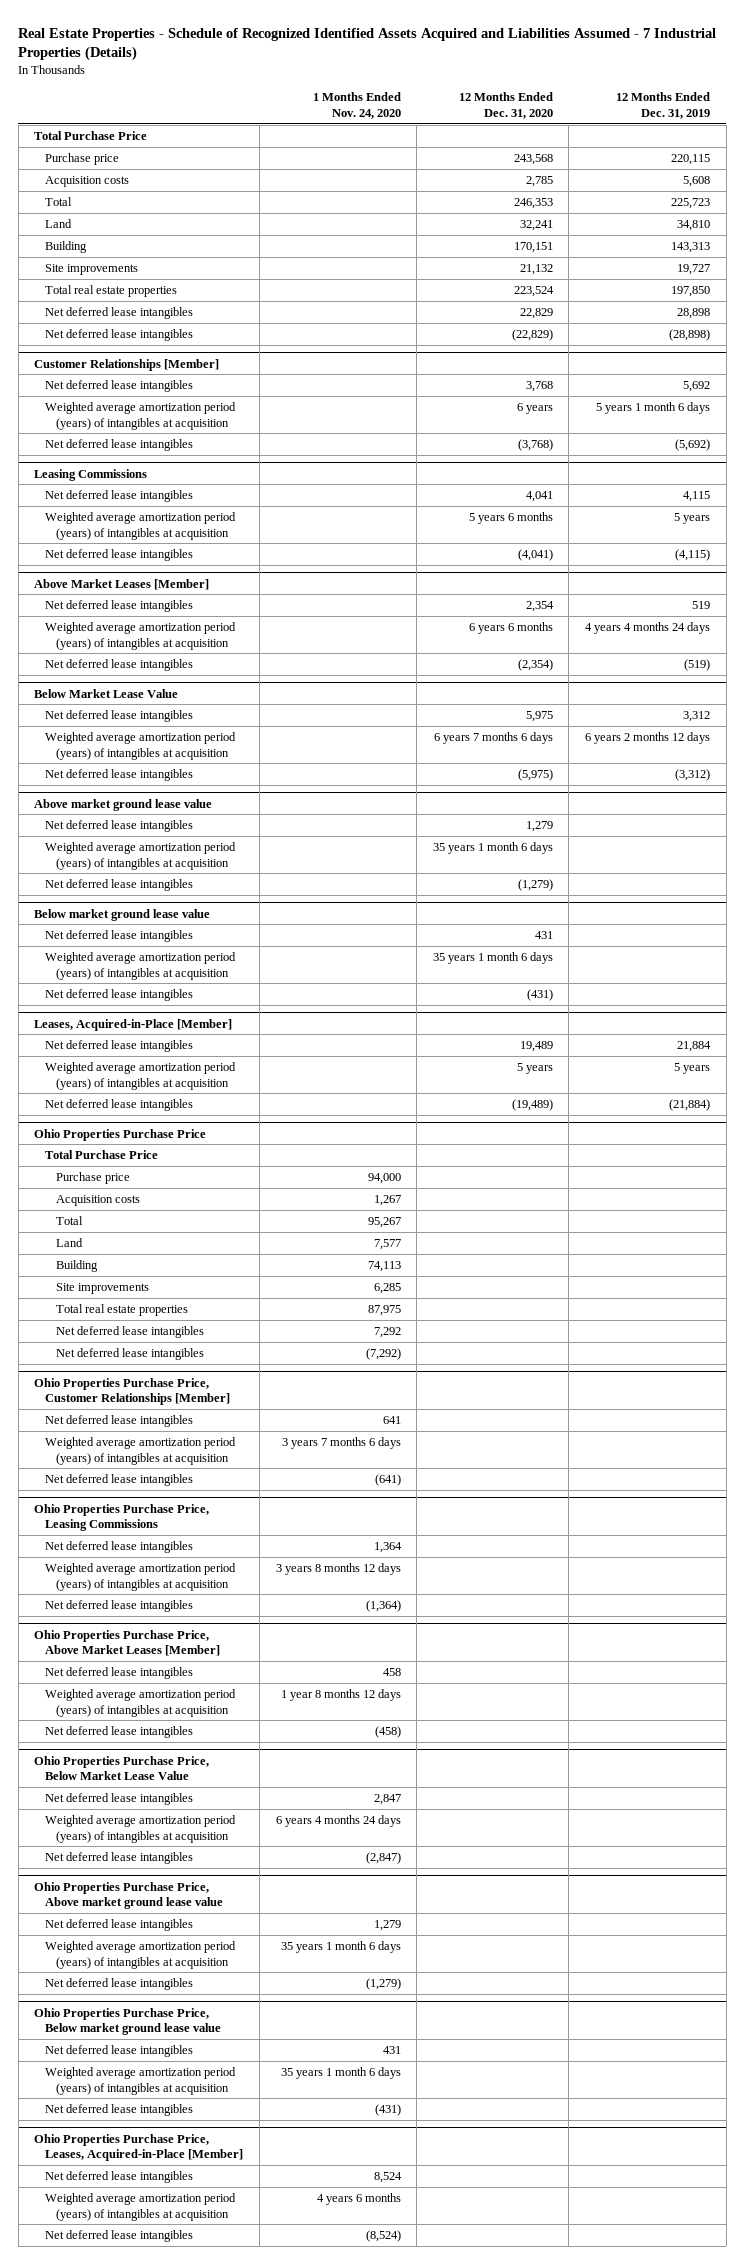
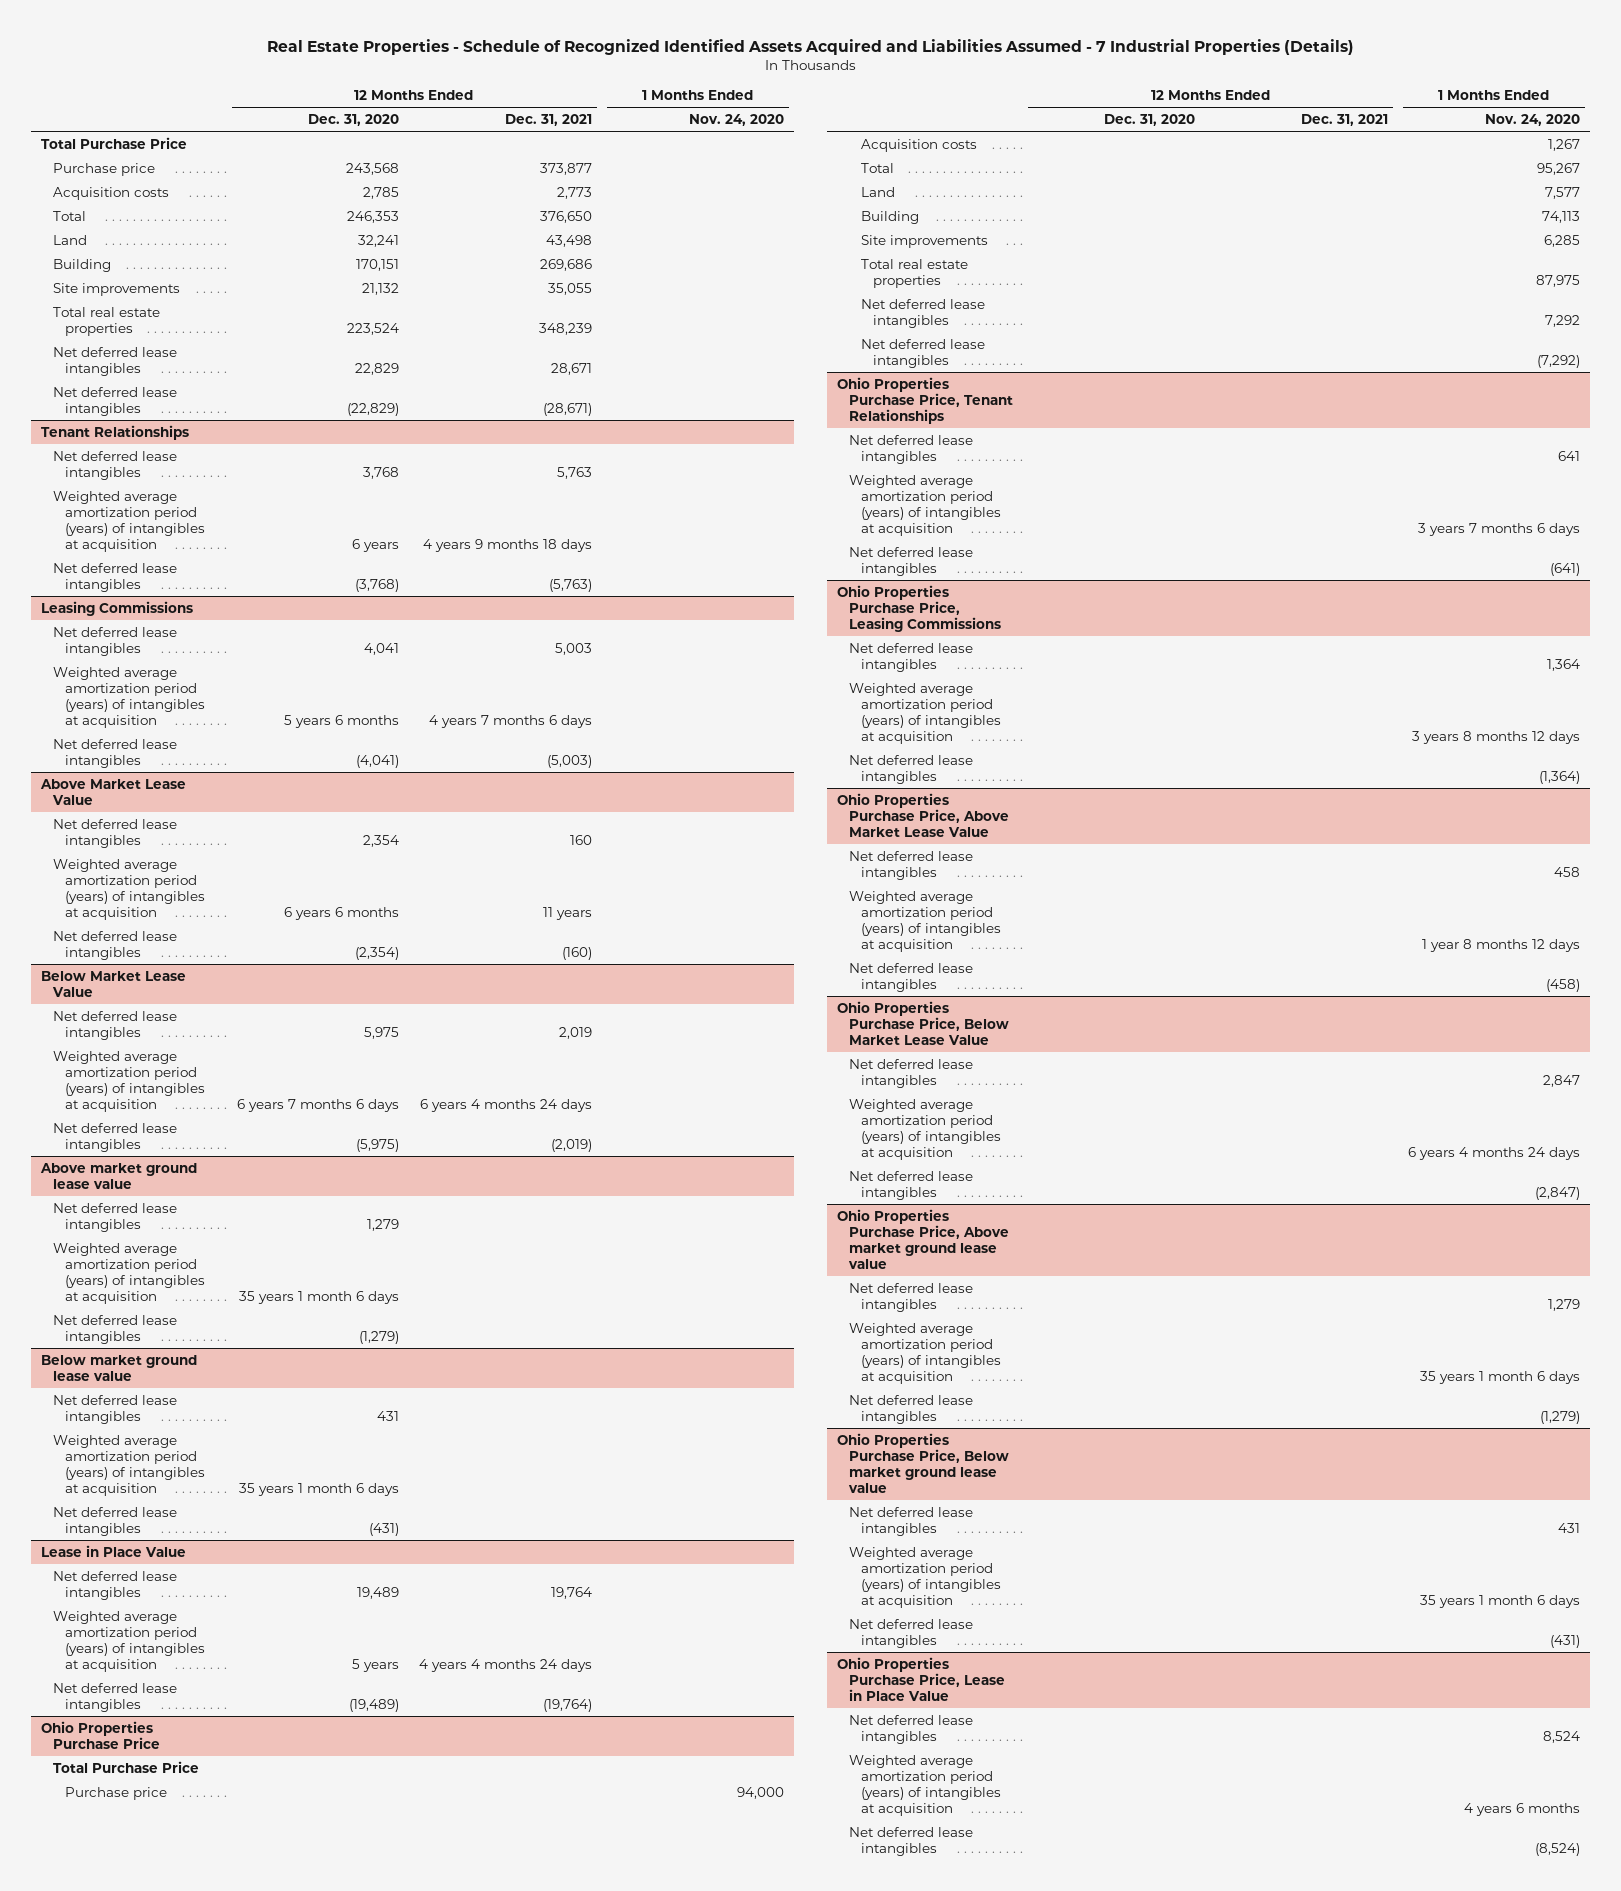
[615,92,710,119] 12 Months Ended Dec. 31, 2019 -> none
none -> [504,113,592,126] Dec. 31, 2021
[34,358,220,371] Customer Relationships [Member] -> [40,424,189,440] Tenant Relationships
[34,578,210,590] Above Market Leases [Member] -> [39,778,186,805] Above Market Lease Value
[34,1018,233,1031] Leases, Acquired-in-Place [Member] -> [40,1544,186,1557] Lease in Place Value
[34,1377,231,1406] Ohio Properties Purchase Price, Customer Relationships [Member] -> [837,376,1014,424] Ohio Properties Purchase Price, Tenant Relationships
[34,1629,221,1657] Ohio Properties Purchase Price, Above Market Leases [Member] -> [837,792,1010,837] Ohio Properties Purchase Price, Above Market Lease Value
[34,2133,244,2162] Ohio Properties Purchase Price, Leases, Acquired-in-Place [Member] -> [837,1656,1006,1701] Ohio Properties Purchase Price, Lease in Place Value

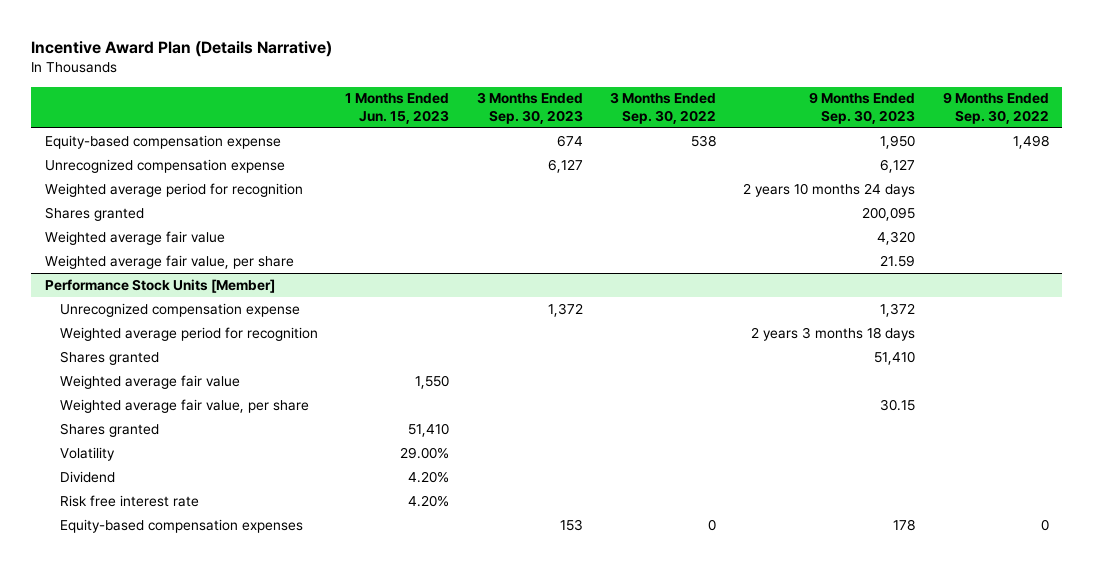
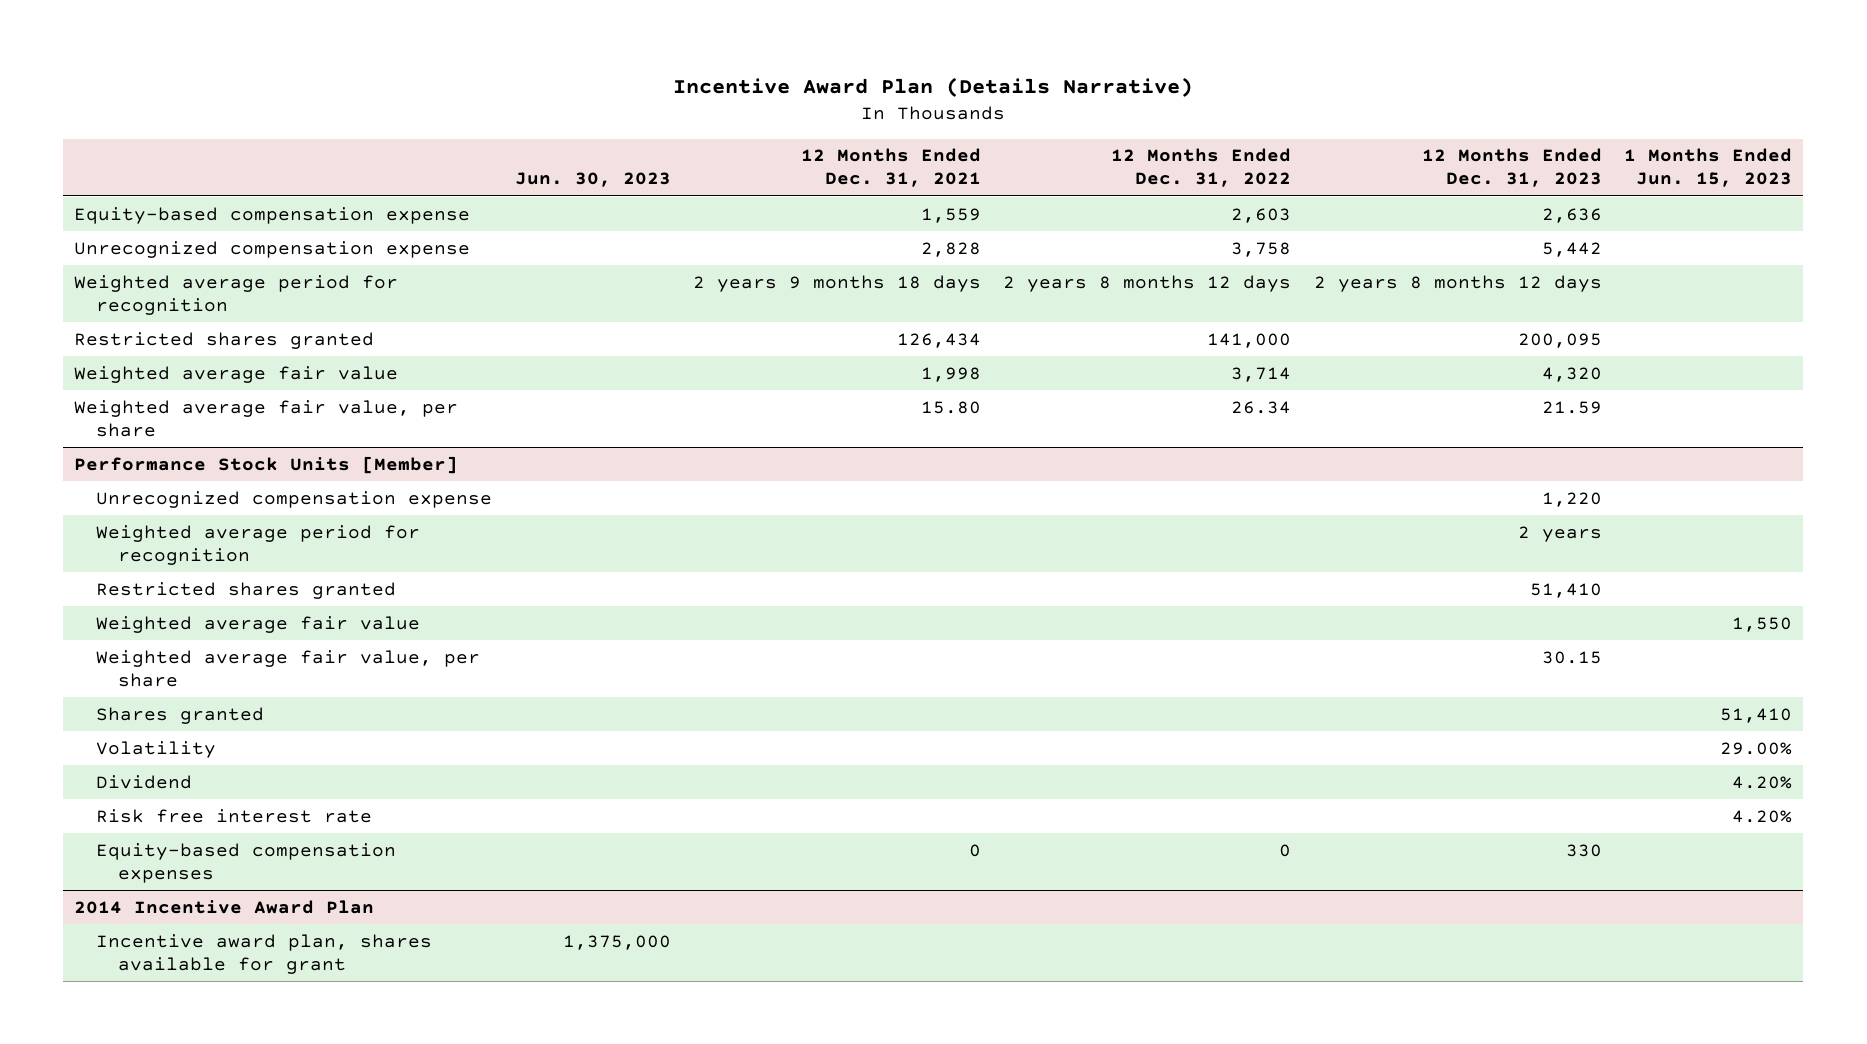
[476,92,583,125] 3 Months Ended Sep. 30, 2023 -> none
[609,92,716,125] 3 Months Ended Sep. 30, 2022 -> none
[809,92,916,125] 9 Months Ended Sep. 30, 2023 -> none
[942,92,1049,125] 9 Months Ended Sep. 30, 2022 -> none
none -> [514,172,671,188] Jun. 30, 2023
none -> [801,148,982,188] 12 Months Ended Dec. 31, 2021
none -> [1111,148,1292,188] 12 Months Ended Dec. 31, 2022
none -> [1421,148,1602,188] 12 Months Ended Dec. 31, 2023
[45,206,145,221] Shares granted -> [74,331,375,349] Restricted shares granted
[59,350,159,365] Shares granted -> [96,581,397,599] Restricted shares granted
none -> [74,899,375,914] 2014 Incentive Award Plan
none -> [96,933,433,974] Incentive award plan, shares available for grant

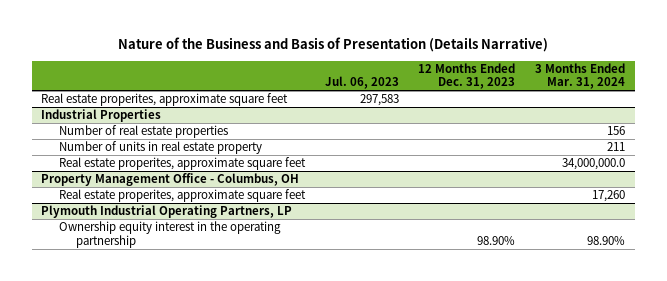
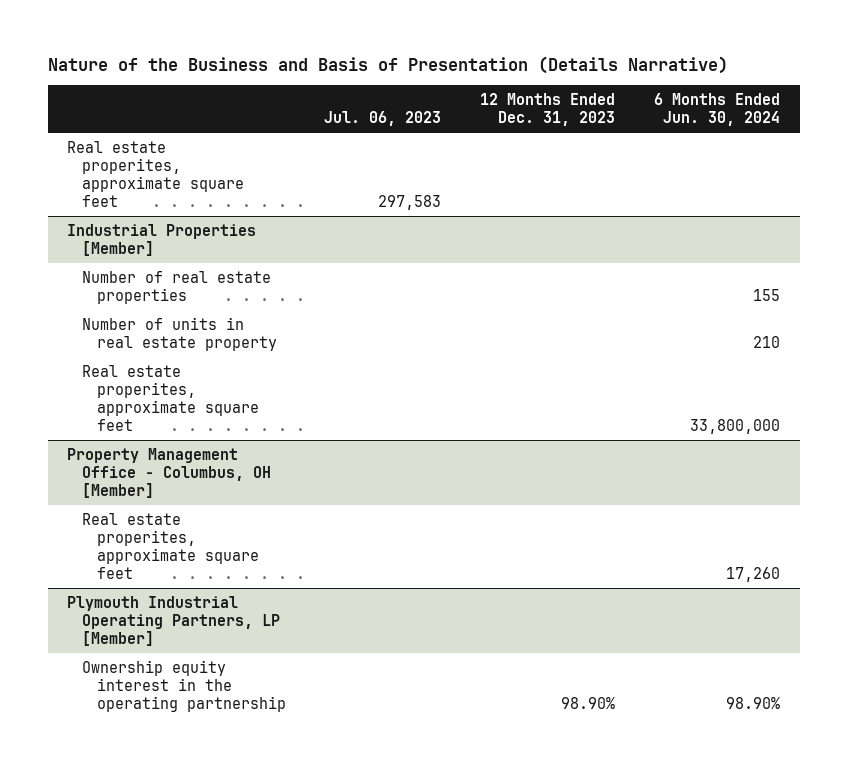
[535,62,626,90] 3 Months Ended Mar. 31, 2024 -> none
none -> [654,93,781,127] 6 Months Ended Jun. 30, 2024
[41,109,162,123] Industrial Properties -> [67,223,257,256] Industrial Properties [Member]
[41,173,300,187] Property Management Office - Columbus, OH -> [67,447,271,498] Property Management Office - Columbus, OH [Member]
[41,205,293,219] Plymouth Industrial Operating Partners, LP -> [67,595,280,646] Plymouth Industrial Operating Partners, LP [Member]

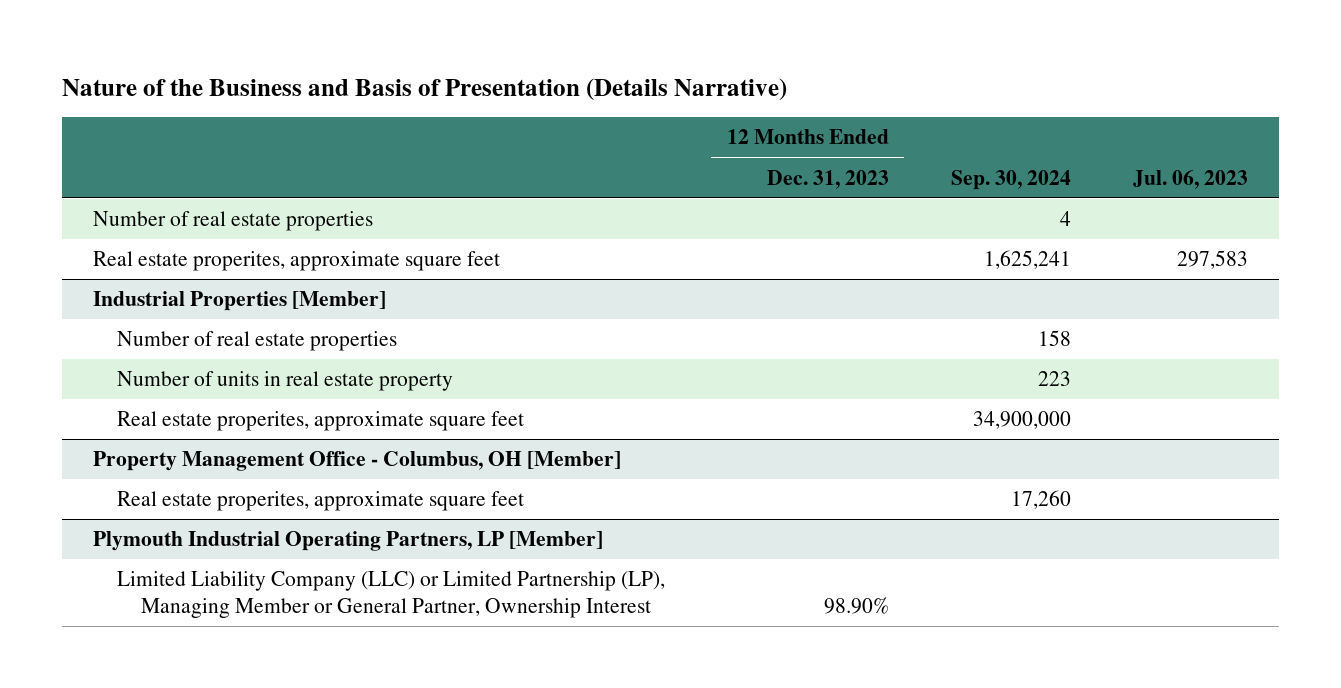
[654,93,781,127] 6 Months Ended Jun. 30, 2024 -> none
none -> [950,169,1071,190] Sep. 30, 2024
none -> [93,211,374,232] Number of real estate properties
[81,659,286,712] Ownership equity interest in the operating partnership -> [116,571,665,618] Limited Liability Company (LLC) or Limited Partnership (LP), Managing Member or General Partner, Ownership Interest

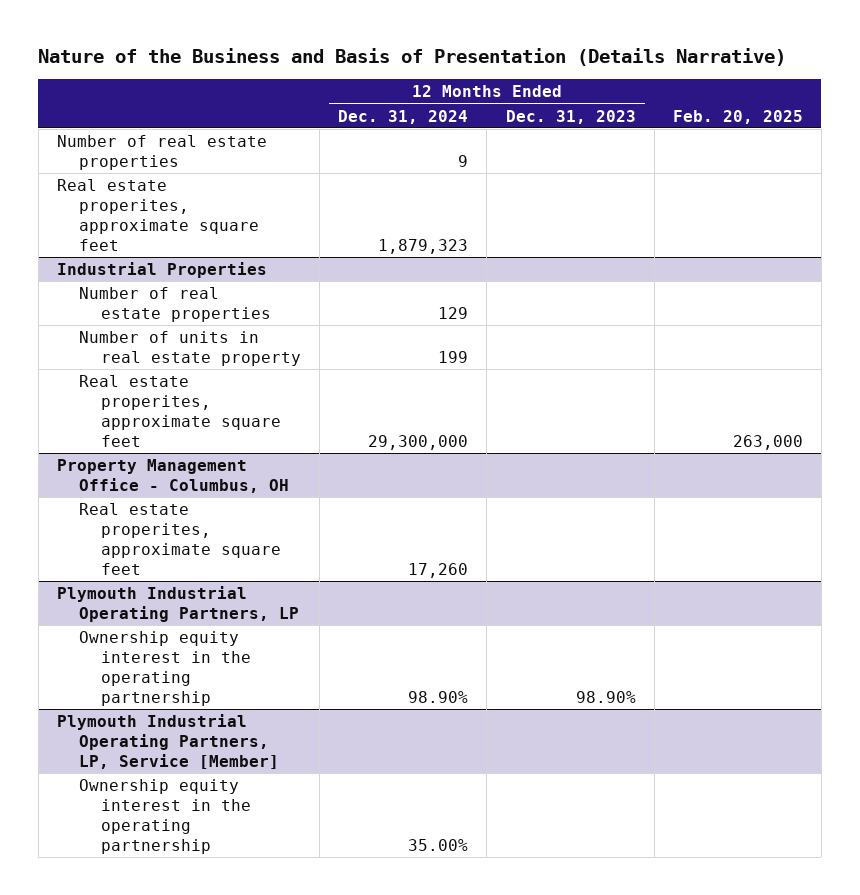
[950,169,1071,190] Sep. 30, 2024 -> none
[1132,169,1248,189] Jul. 06, 2023 -> none
none -> [338,109,469,124] Dec. 31, 2024
none -> [672,109,803,124] Feb. 20, 2025
[93,291,387,312] Industrial Properties [Member] -> [56,261,267,278] Industrial Properties
[93,451,622,472] Property Management Office - Columbus, OH [Member] -> [56,458,289,493] Property Management Office - Columbus, OH
[93,531,604,552] Plymouth Industrial Operating Partners, LP [Member] -> [56,585,299,622] Plymouth Industrial Operating Partners, LP
[116,571,665,618] Limited Liability Company (LLC) or Limited Partnership (LP), Managing Member or General Partner, Ownership Interest -> [78,630,252,706] Ownership equity interest in the operating partnership
none -> [56,713,279,769] Plymouth Industrial Operating Partners, LP, Service [Member]
none -> [78,778,252,854] Ownership equity interest in the operating partnership

